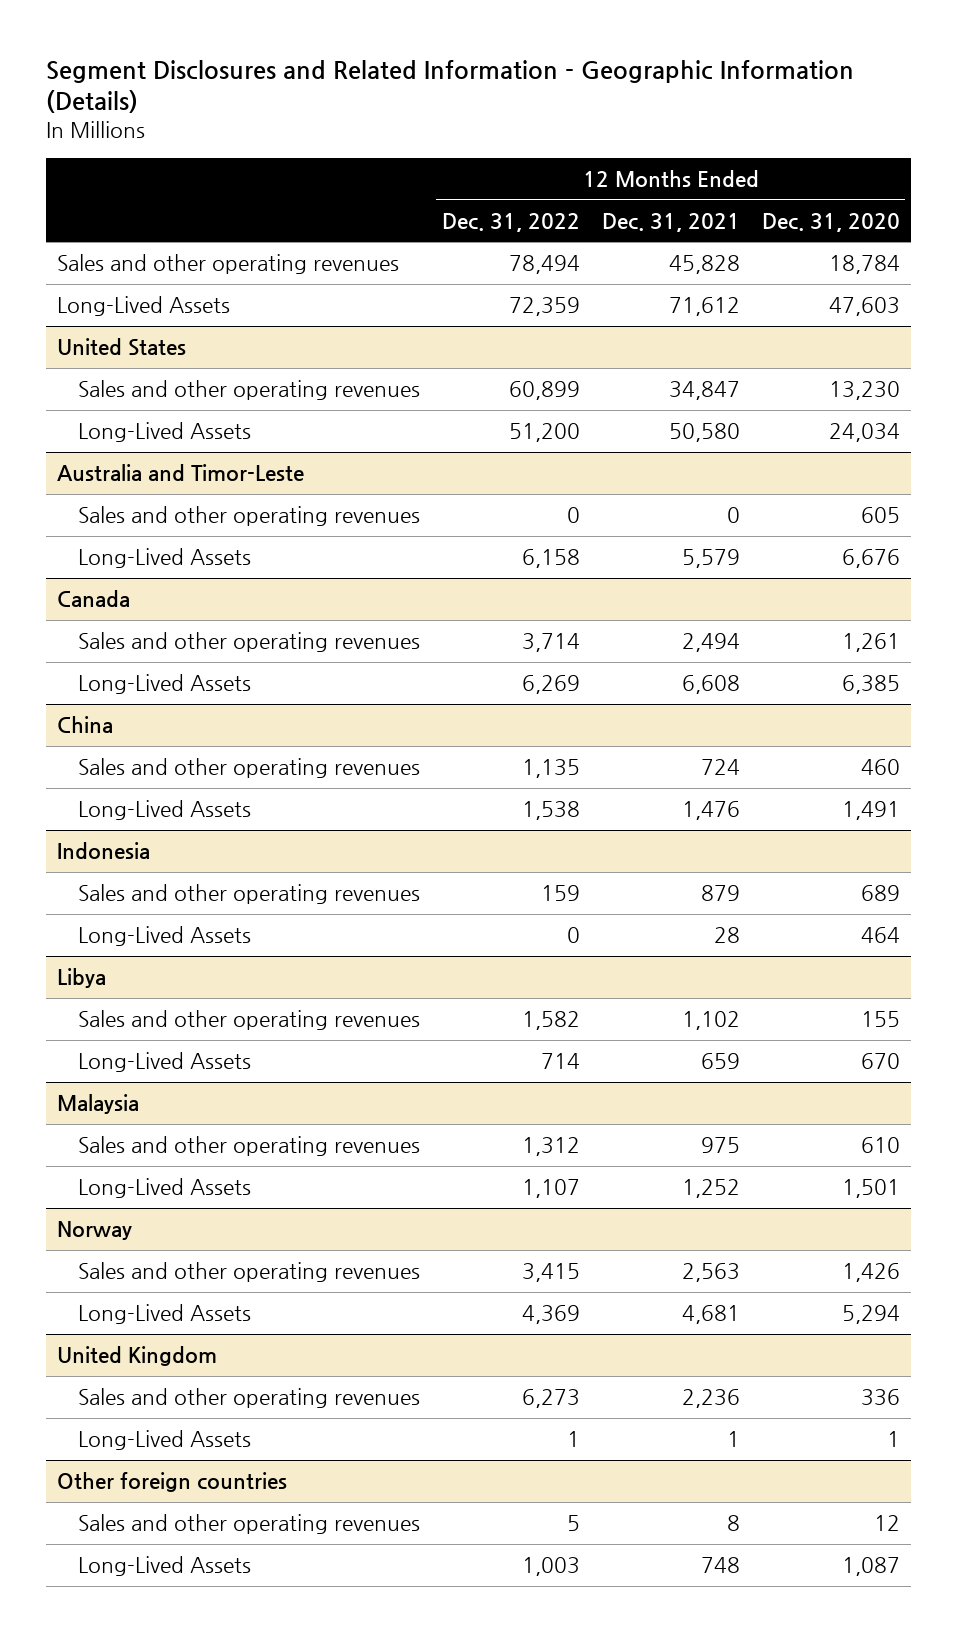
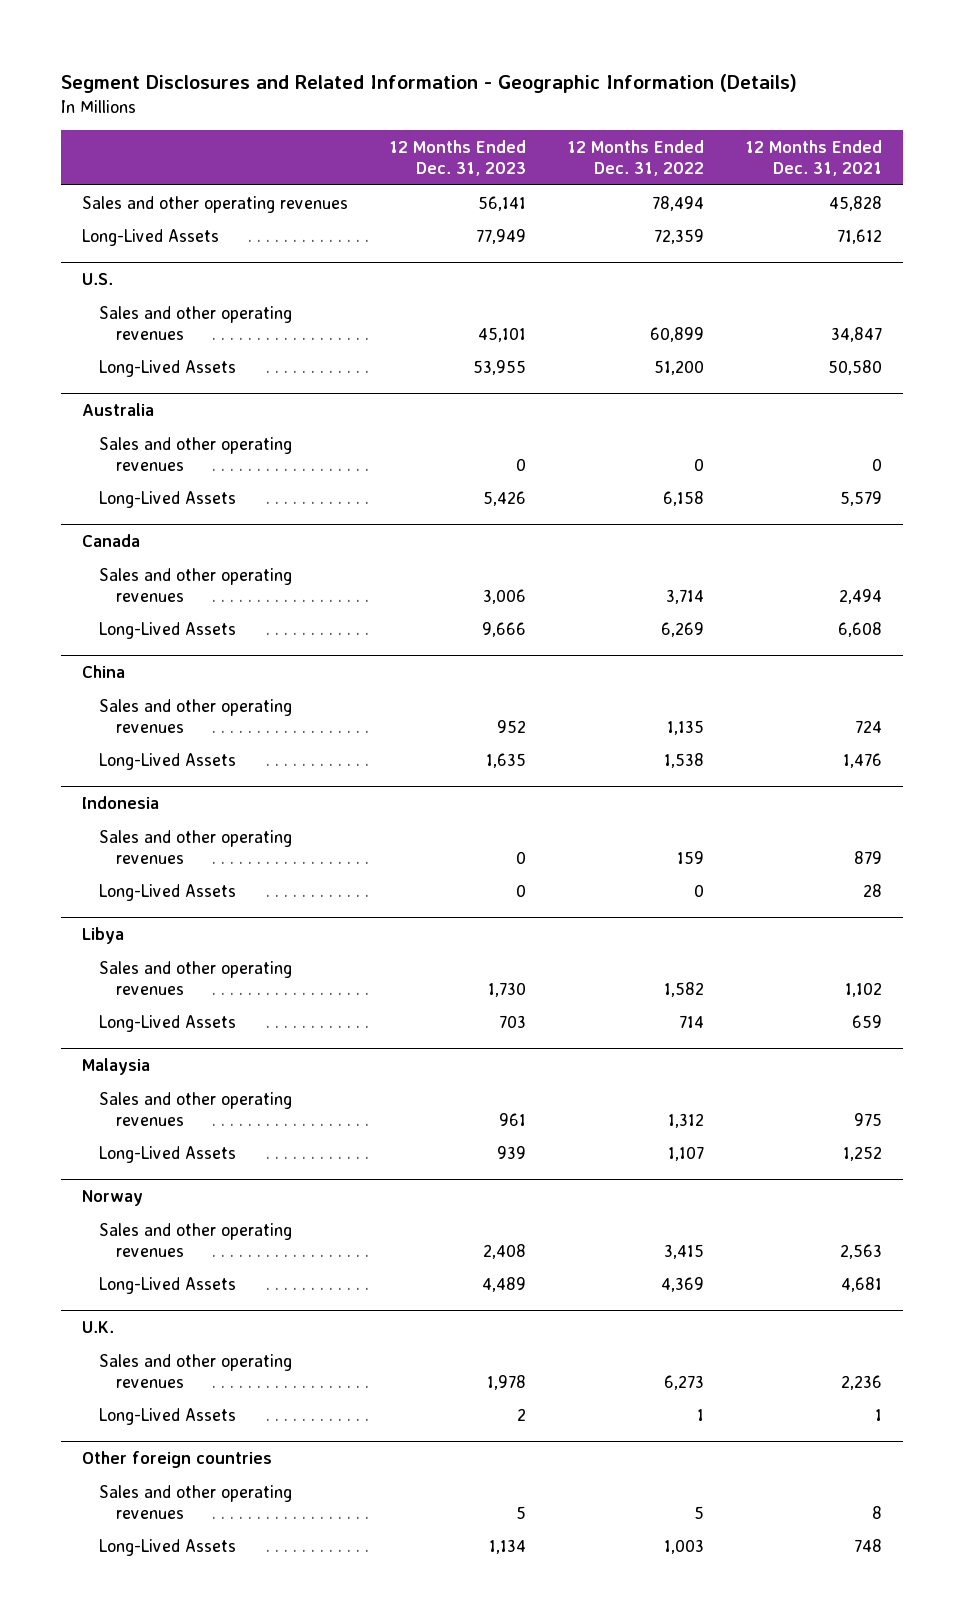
[761,212,900,232] Dec. 31, 2020 -> none
none -> [389,139,527,177] 12 Months Ended Dec. 31, 2023
[56,338,186,357] United States -> [81,273,113,286] U.S.
[56,464,304,482] Australia and Timor-Leste -> [81,403,154,417] Australia
[56,1346,217,1367] United Kingdom -> [81,1321,114,1334] U.K.

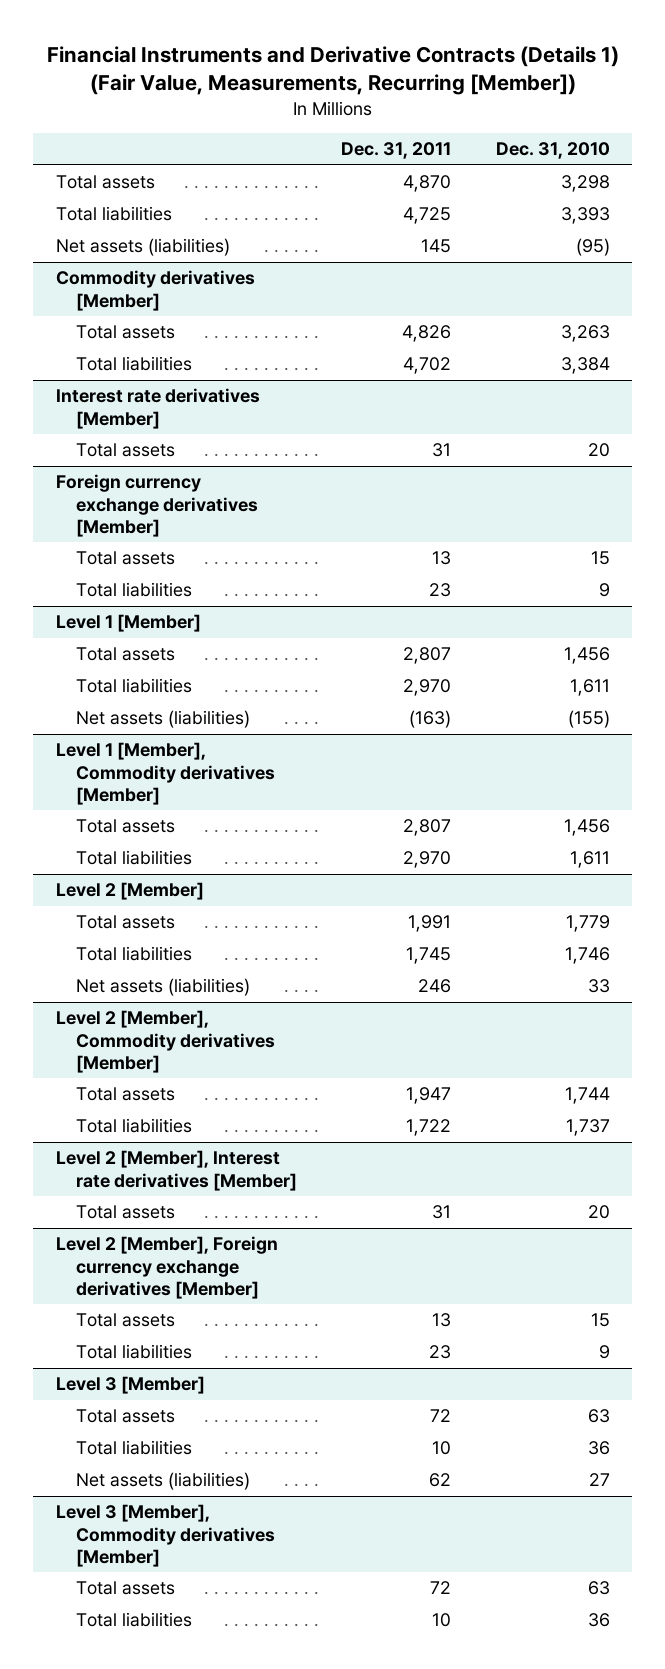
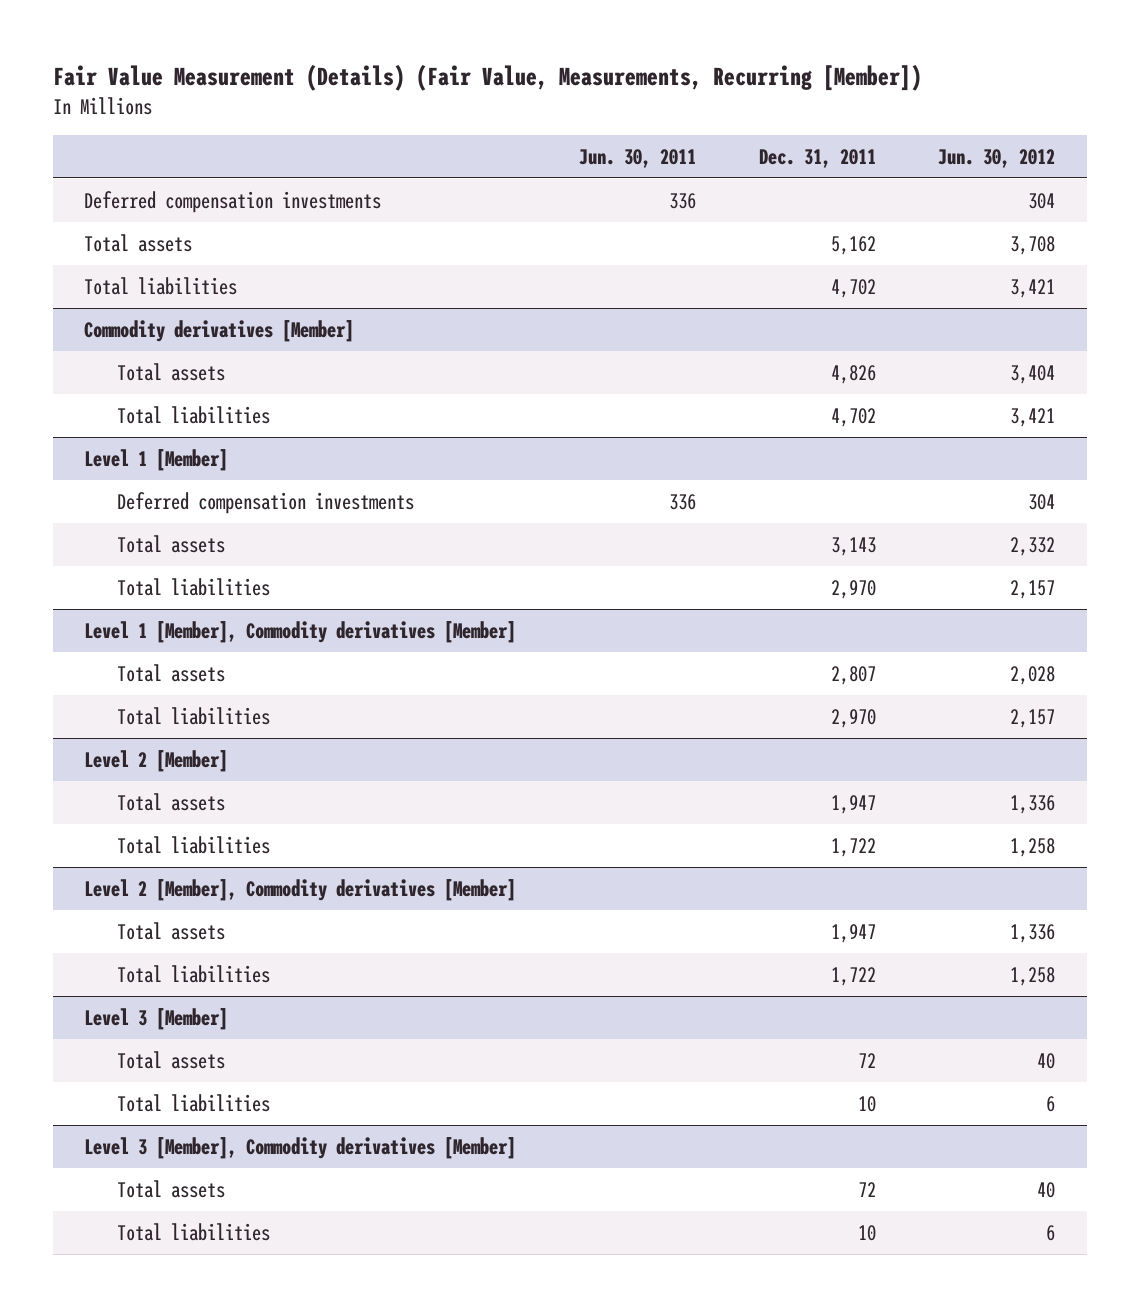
[46,45,619,95] Financial Instruments and Derivative Contracts (Details 1) (Fair Value, Measurements, Recurring [Member]) -> [52,64,922,92] Fair Value Measurement (Details) (Fair Value, Measurements, Recurring [Member])
[495,142,610,160] Dec. 31, 2010 -> none
none -> [578,148,696,168] Jun. 30, 2011
none -> [938,148,1056,168] Jun. 30, 2012
[55,238,230,257] Net assets (liabilities) -> none
none -> [84,190,382,213] Deferred compensation investments
[403,175,452,193] 4,870 -> [830,235,876,255] 5,162
[403,207,452,225] 4,725 -> [830,278,876,298] 4,702
[55,388,260,429] Interest rate derivatives [Member] -> none
[75,443,175,458] Total assets -> none
[55,474,258,537] Foreign currency exchange derivatives [Member] -> none
[75,551,175,566] Total assets -> none
[75,582,192,598] Total liabilities -> none
none -> [116,491,414,514] Deferred compensation investments
[403,647,452,665] 2,807 -> [830,536,876,556] 3,143
[75,710,250,729] Net assets (liabilities) -> none
[75,978,250,997] Net assets (liabilities) -> none
[408,915,452,933] 1,991 -> [830,794,876,814] 1,947
[406,947,452,965] 1,745 -> [830,837,876,857] 1,722
[55,1150,297,1191] Level 2 [Member], Interest rate derivatives [Member] -> none
[75,1205,175,1220] Total assets -> none
[55,1236,278,1299] Level 2 [Member], Foreign currency exchange derivatives [Member] -> none
[75,1313,175,1328] Total assets -> none
[75,1344,192,1360] Total liabilities -> none
[75,1472,250,1491] Net assets (liabilities) -> none

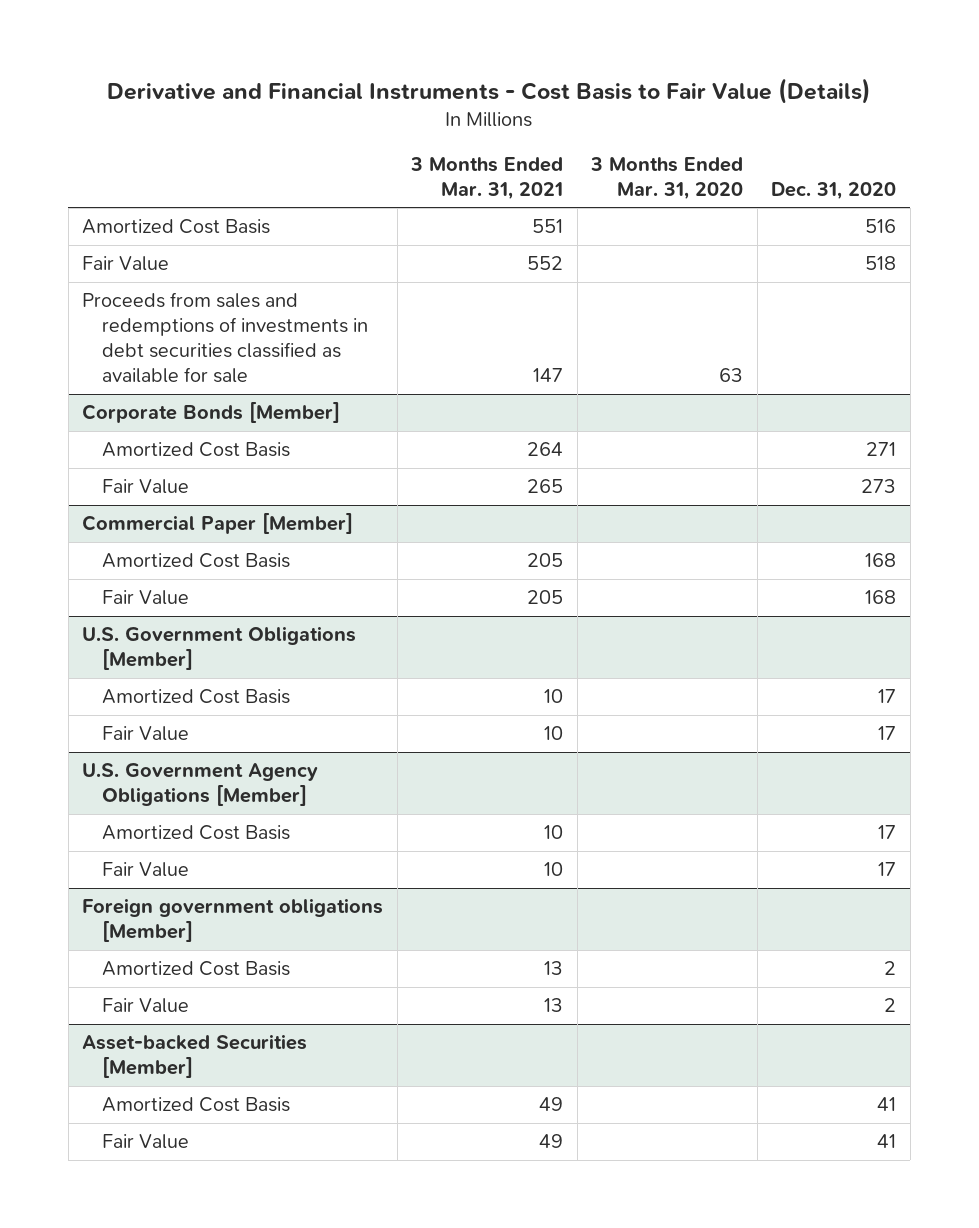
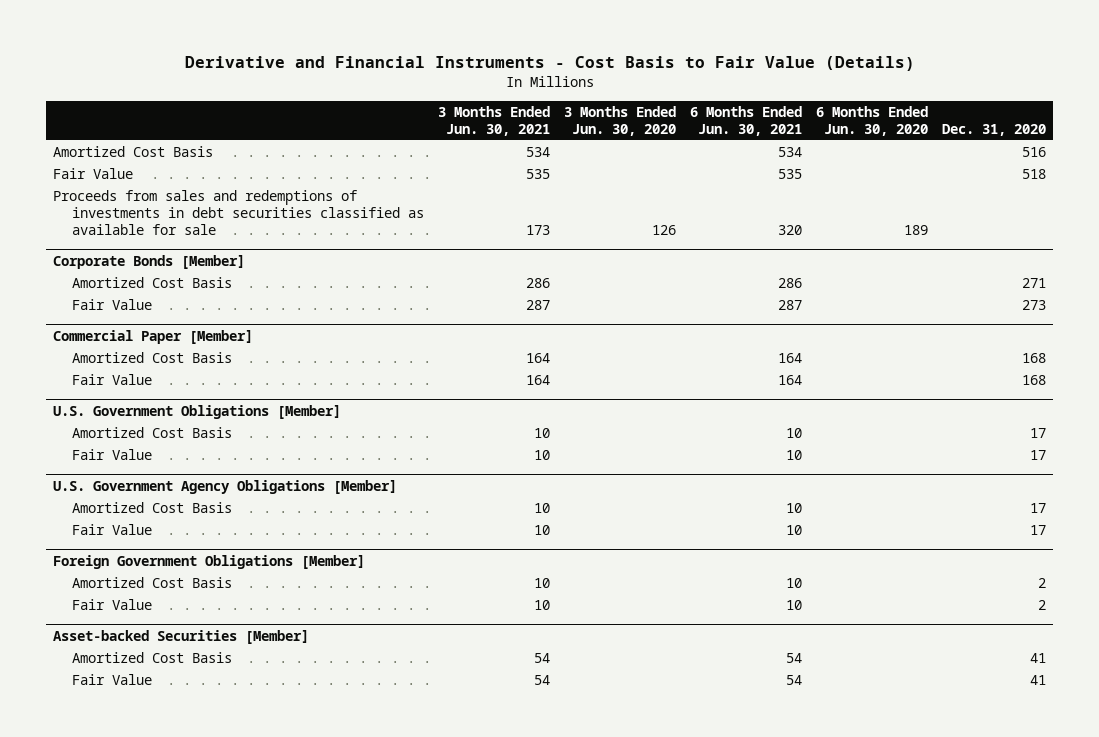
[410,156,564,200] 3 Months Ended Mar. 31, 2021 -> none
[590,156,744,200] 3 Months Ended Mar. 31, 2020 -> none
none -> [437,105,550,136] 3 Months Ended Jun. 30, 2021
none -> [564,105,677,136] 3 Months Ended Jun. 30, 2020
none -> [690,105,803,136] 6 Months Ended Jun. 30, 2021
none -> [816,105,929,136] 6 Months Ended Jun. 30, 2020
[82,898,384,943] Foreign government obligations [Member] -> [53,554,366,569] Foreign Government Obligations [Member]

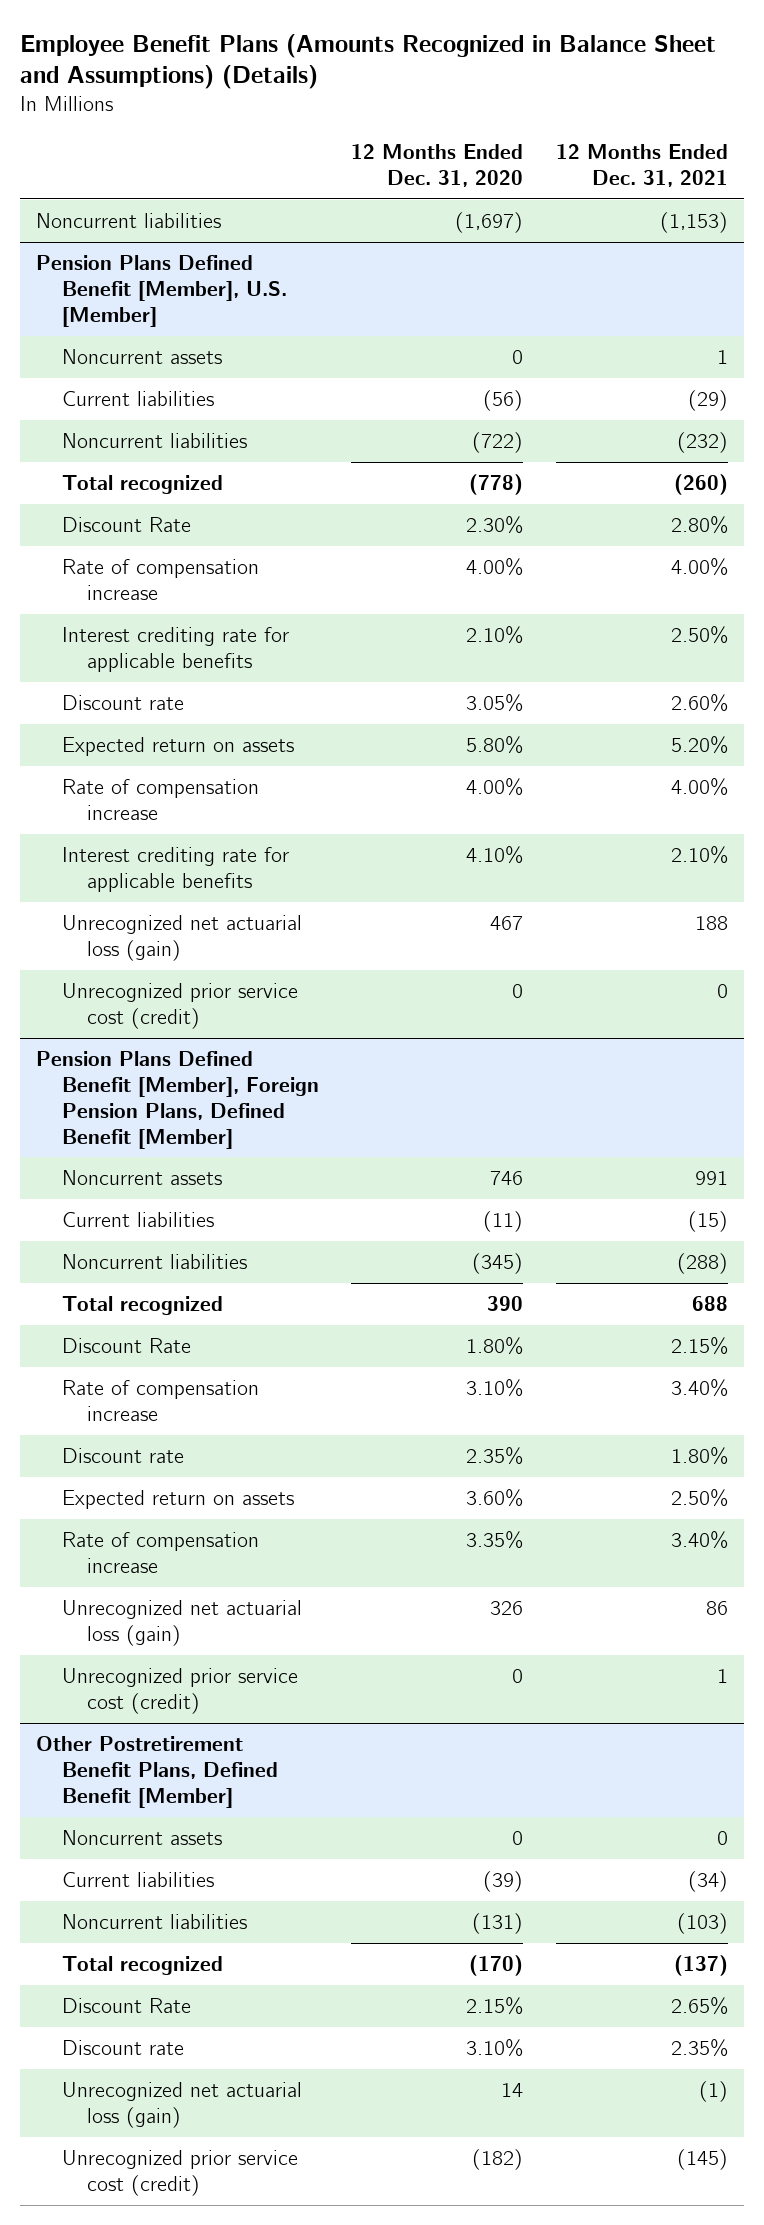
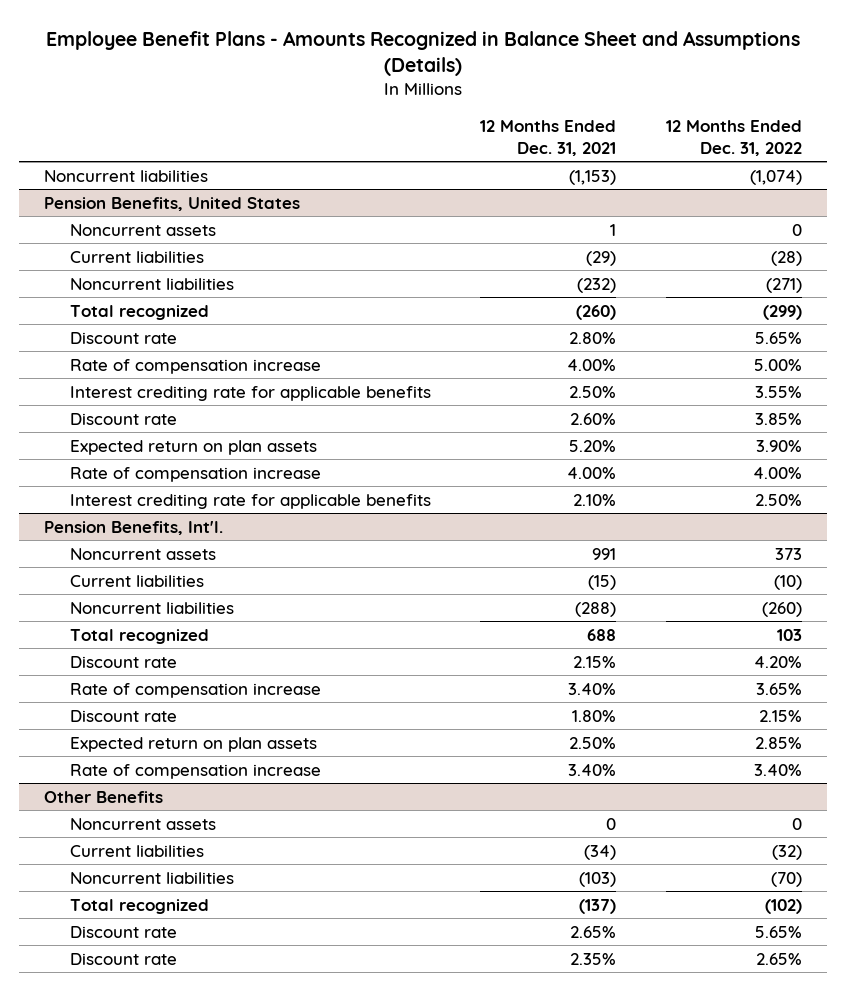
[19,33,716,90] Employee Benefit Plans (Amounts Recognized in Balance Sheet and Assumptions) (Details) -> [46,30,801,77] Employee Benefit Plans - Amounts Recognized in Balance Sheet and Assumptions (Details)
[351,143,524,187] 12 Months Ended Dec. 31, 2020 -> none
none -> [665,119,802,156] 12 Months Ended Dec. 31, 2022
[36,254,287,327] Pension Plans Defined Benefit [Member], U.S. [Member] -> none
none -> [44,196,301,211] Pension Benefits, United States
[61,516,191,532] Discount Rate -> [69,331,177,344] Discount rate
[61,736,294,756] Expected return on assets -> [69,439,317,455] Expected return on plan assets
[61,914,302,961] Unrecognized net actuarial loss (gain) -> none
[61,982,298,1029] Unrecognized prior service cost (credit) -> none
[36,1050,319,1149] Pension Plans Defined Benefit [Member], Foreign Pension Plans, Defined Benefit [Member] -> none
none -> [44,520,224,535] Pension Benefits, Int'l.
[61,1337,191,1353] Discount Rate -> [69,655,177,668] Discount rate
[61,1489,294,1509] Expected return on assets -> [69,736,317,752] Expected return on plan assets
[61,1599,302,1646] Unrecognized net actuarial loss (gain) -> none
[61,1667,298,1714] Unrecognized prior service cost (credit) -> none
[36,1735,278,1808] Other Postretirement Benefit Plans, Defined Benefit [Member] -> [44,790,164,803] Other Benefits
[61,1997,191,2013] Discount Rate -> [69,925,177,938] Discount rate
[61,2081,302,2128] Unrecognized net actuarial loss (gain) -> none
[61,2149,298,2196] Unrecognized prior service cost (credit) -> none

